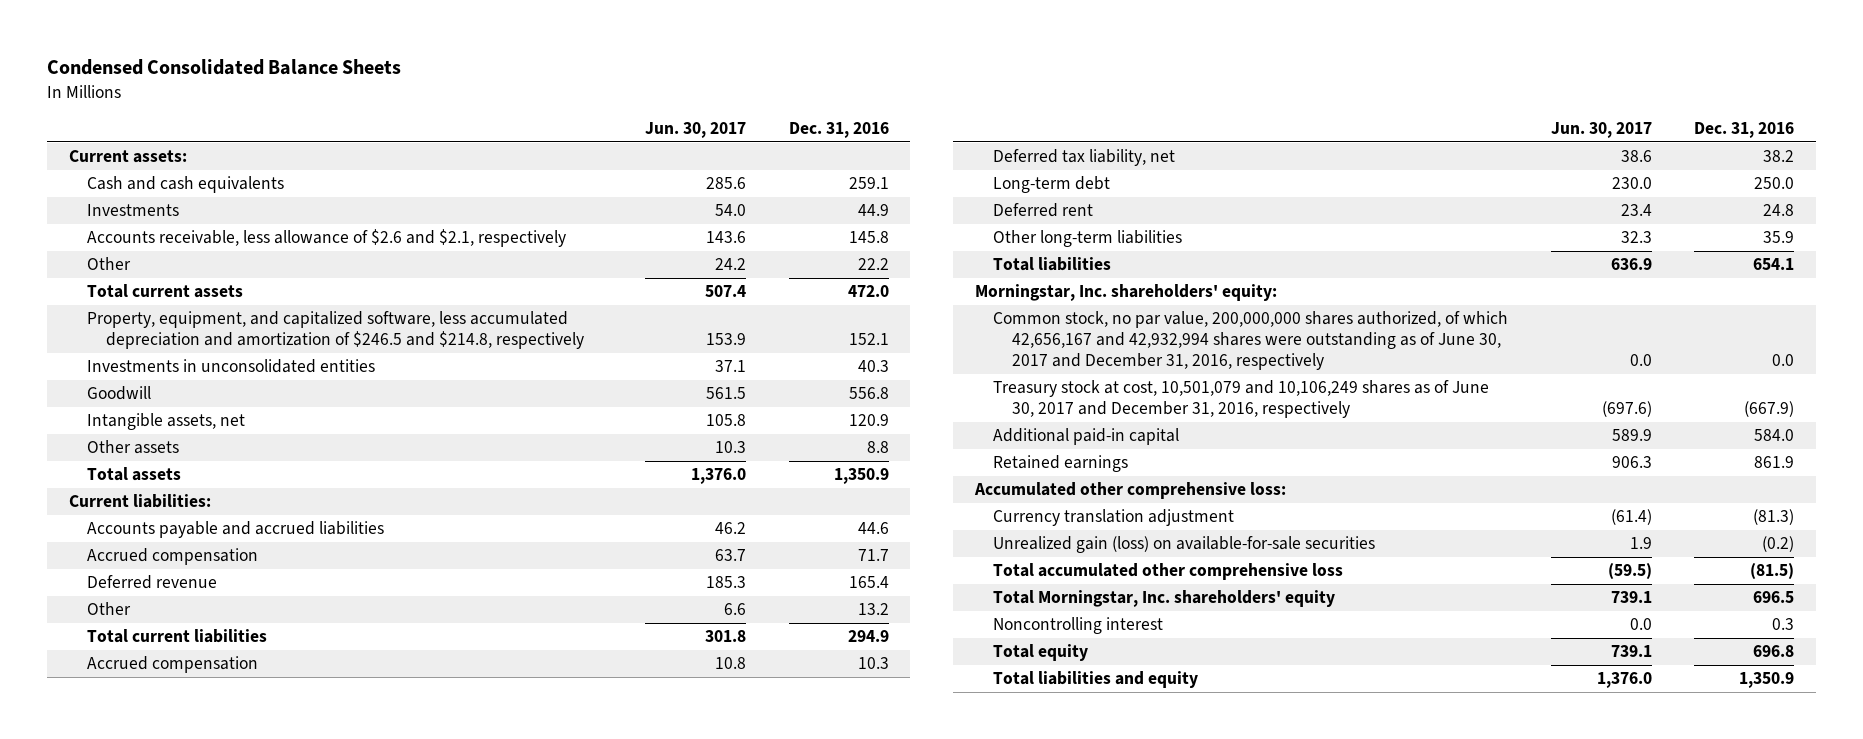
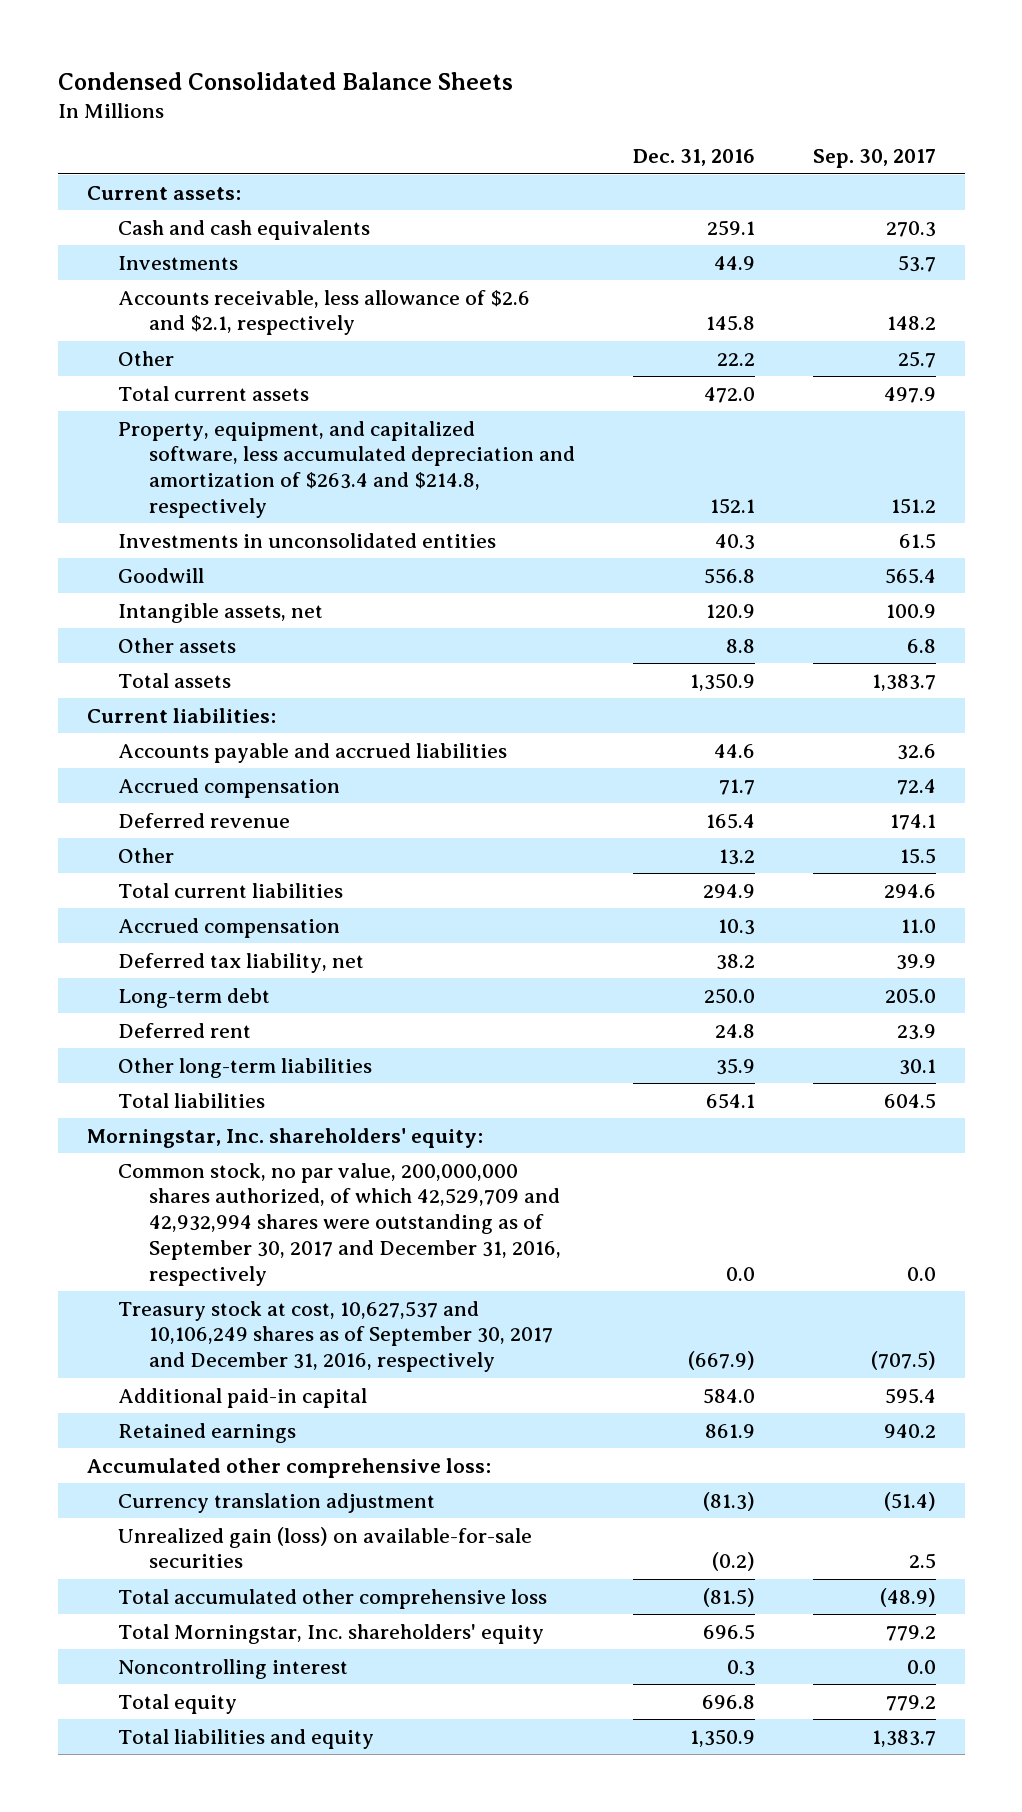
[644,122,746,139] Jun. 30, 2017 -> none
none -> [812,149,936,169] Sep. 30, 2017
[87,310,584,350] Property, equipment, and capitalized software, less accumulated depreciation and amortization of $246.5 and $214.8, respectively -> [117,420,575,518] Property, equipment, and capitalized software, less accumulated depreciation and amortization of $263.4 and $214.8, respectively
[993,310,1509,371] Common stock, no par value, 200,000,000 shares authorized, of which 42,656,167 and 42,932,994 shares were outstanding as of June 30, 2017 and December 31, 2016, respectively -> [117,1162,561,1286] Common stock, no par value, 200,000,000 shares authorized, of which 42,529,709 and 42,932,994 shares were outstanding as of September 30, 2017 and December 31, 2016, respectively
[993,379,1490,419] Treasury stock at cost, 10,501,079 and 10,106,249 shares as of June 30, 2017 and December 31, 2016, respectively -> [117,1300,553,1373] Treasury stock at cost, 10,627,537 and 10,106,249 shares as of September 30, 2017 and December 31, 2016, respectively

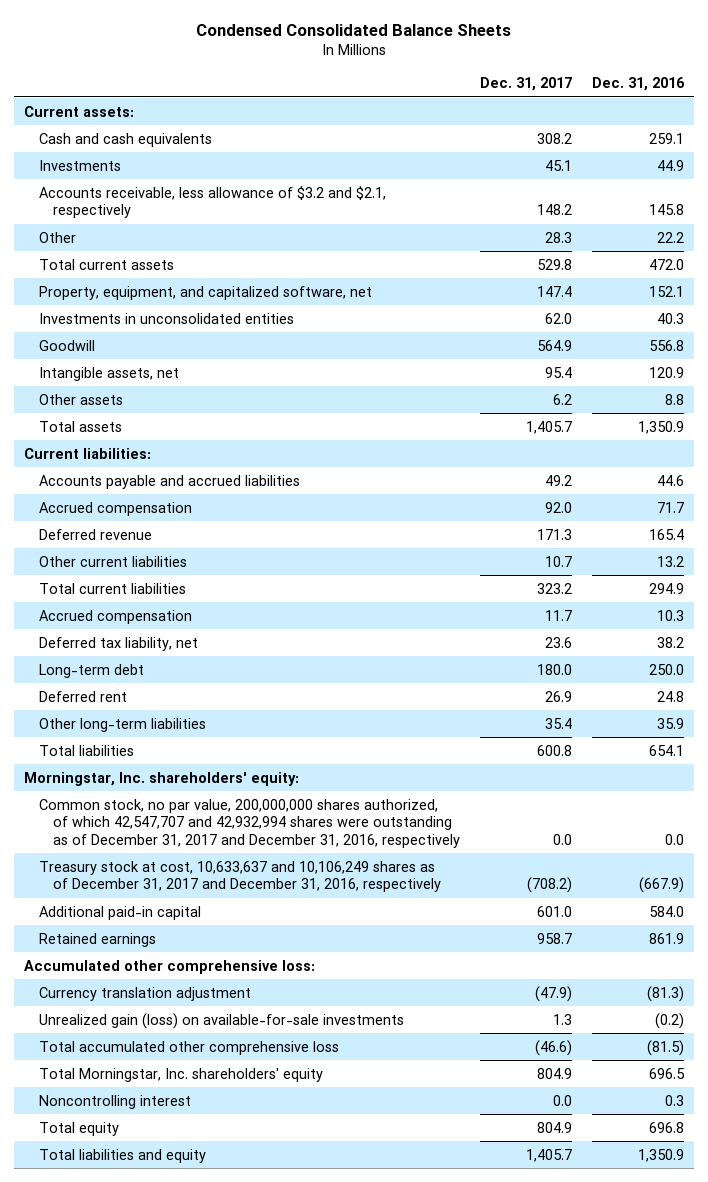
[812,149,936,169] Sep. 30, 2017 -> none
none -> [480,77,573,92] Dec. 31, 2017
[117,289,530,336] Accounts receivable, less allowance of $2.6 and $2.1, respectively -> [38,185,386,219] Accounts receivable, less allowance of $3.2 and $2.1, respectively
[117,420,575,518] Property, equipment, and capitalized software, less accumulated depreciation and amortization of $263.4 and $214.8, respectively -> [38,285,372,300] Property, equipment, and capitalized software, net
[117,847,174,863] Other -> [38,555,187,567] Other current liabilities
[117,1162,561,1286] Common stock, no par value, 200,000,000 shares authorized, of which 42,529,709 and 42,932,994 shares were outstanding as of September 30, 2017 and December 31, 2016, respectively -> [38,798,461,848] Common stock, no par value, 200,000,000 shares authorized, of which 42,547,707 and 42,932,994 shares were outstanding as of December 31, 2017 and December 31, 2016, respectively
[117,1300,553,1373] Treasury stock at cost, 10,627,537 and 10,106,249 shares as of September 30, 2017 and December 31, 2016, respectively -> [38,860,442,893] Treasury stock at cost, 10,633,637 and 10,106,249 shares as of December 31, 2017 and December 31, 2016, respectively
[117,1526,532,1569] Unrealized gain (loss) on available-for-sale securities -> [38,1012,404,1029] Unrealized gain (loss) on available-for-sale investments

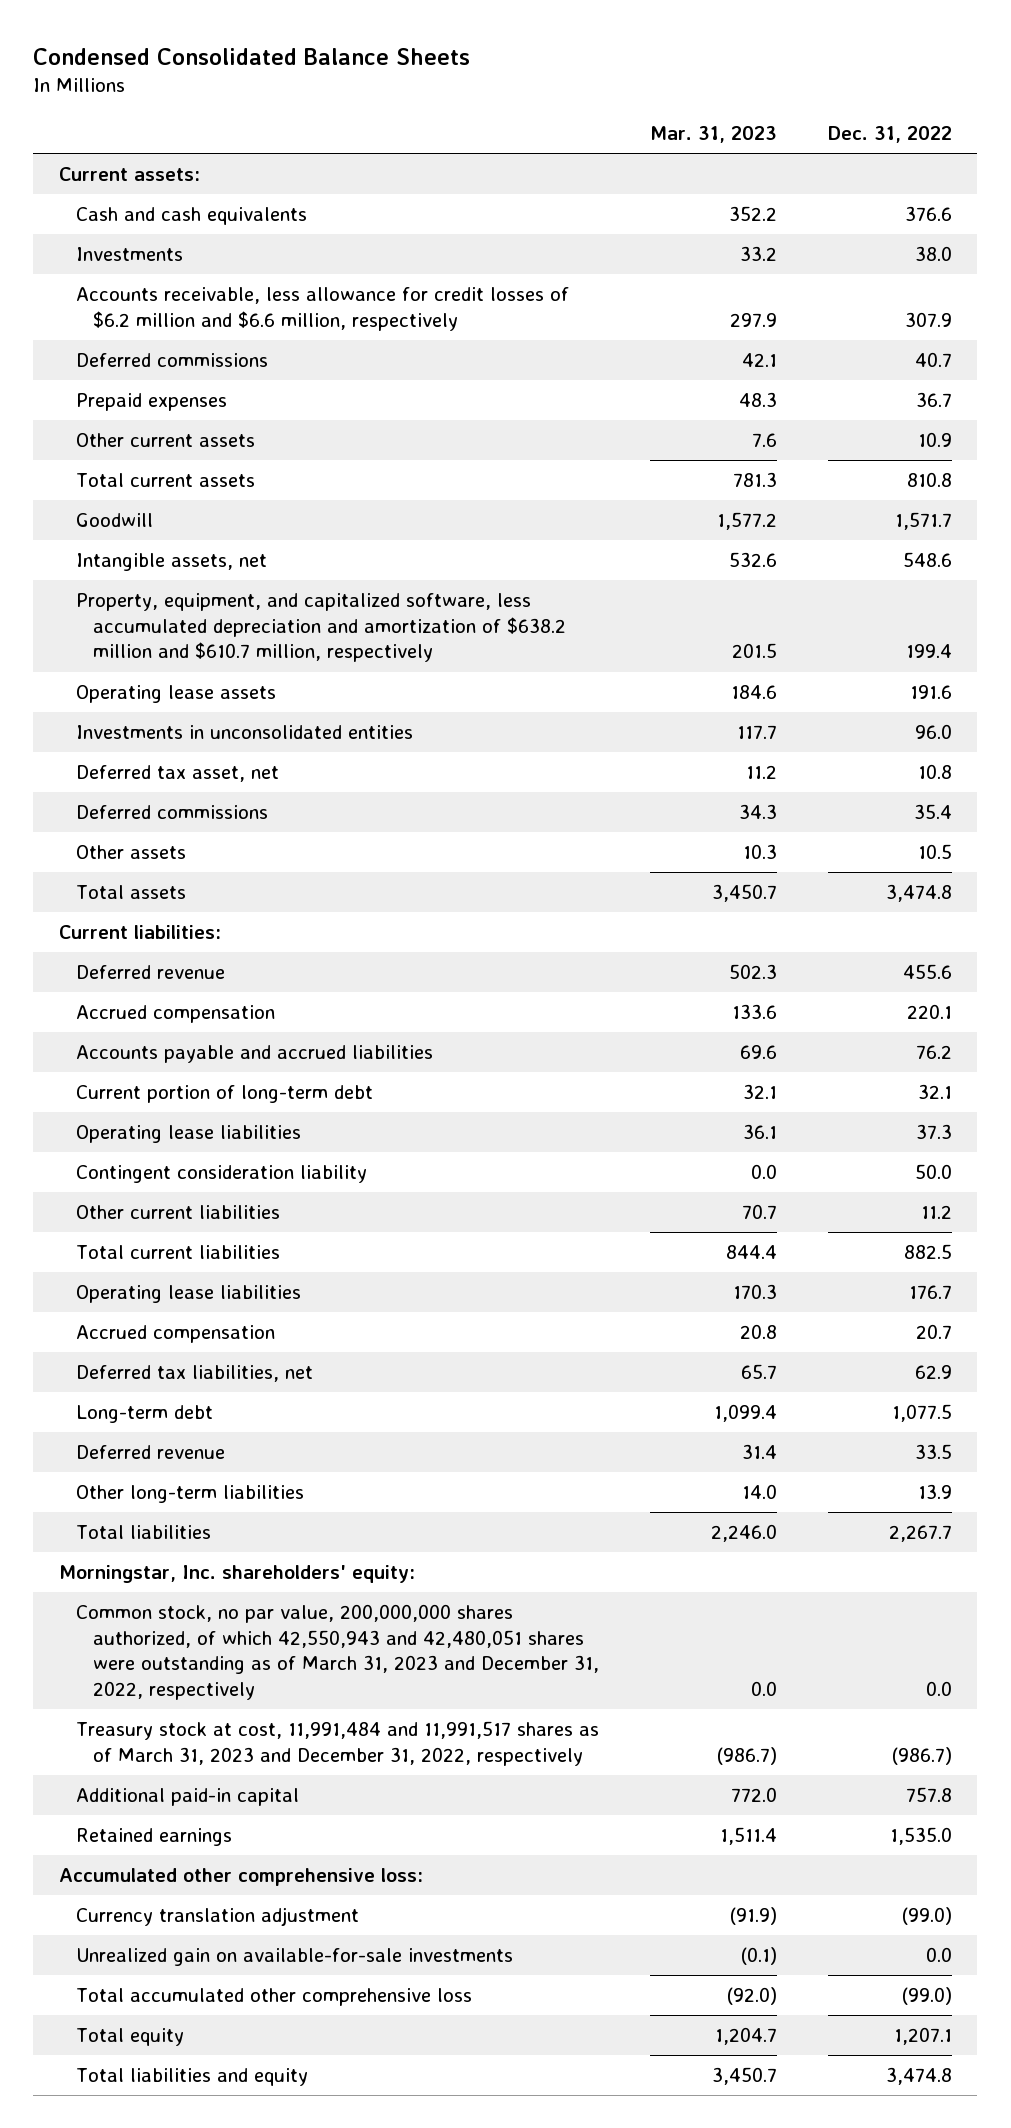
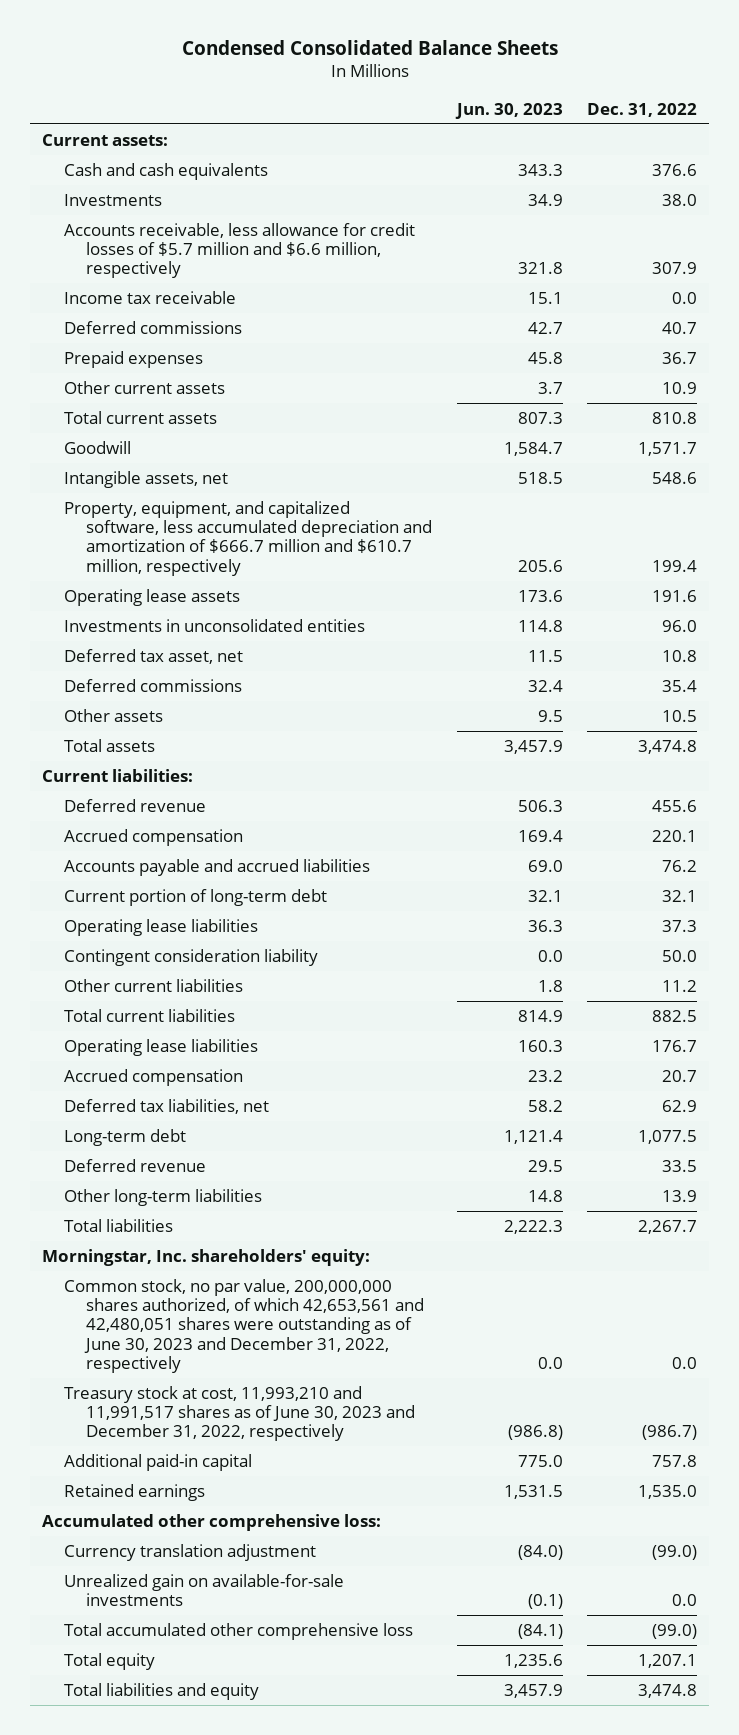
[649,125,777,143] Mar. 31, 2023 -> none
none -> [454,102,563,119] Jun. 30, 2023
[75,287,569,331] Accounts receivable, less allowance for credit losses of $6.2 million and $6.6 million, respectively -> [64,222,416,279] Accounts receivable, less allowance for credit losses of $5.7 million and $6.6 million, respectively
none -> [64,290,237,304] Income tax receivable
[75,593,566,663] Property, equipment, and capitalized software, less accumulated depreciation and amortization of $638.2 million and $610.7 million, respectively -> [64,500,432,576] Property, equipment, and capitalized software, less accumulated depreciation and amortization of $666.7 million and $610.7 million, respectively
[75,1604,599,1700] Common stock, no par value, 200,000,000 shares authorized, of which 42,550,943 and 42,480,051 shares were outstanding as of March 31, 2023 and December 31, 2022, respectively -> [64,1278,424,1373] Common stock, no par value, 200,000,000 shares authorized, of which 42,653,561 and 42,480,051 shares were outstanding as of June 30, 2023 and December 31, 2022, respectively
[75,1721,599,1766] Treasury stock at cost, 11,991,484 and 11,991,517 shares as of March 31, 2023 and December 31, 2022, respectively -> [64,1385,415,1442] Treasury stock at cost, 11,993,210 and 11,991,517 shares as of June 30, 2023 and December 31, 2022, respectively

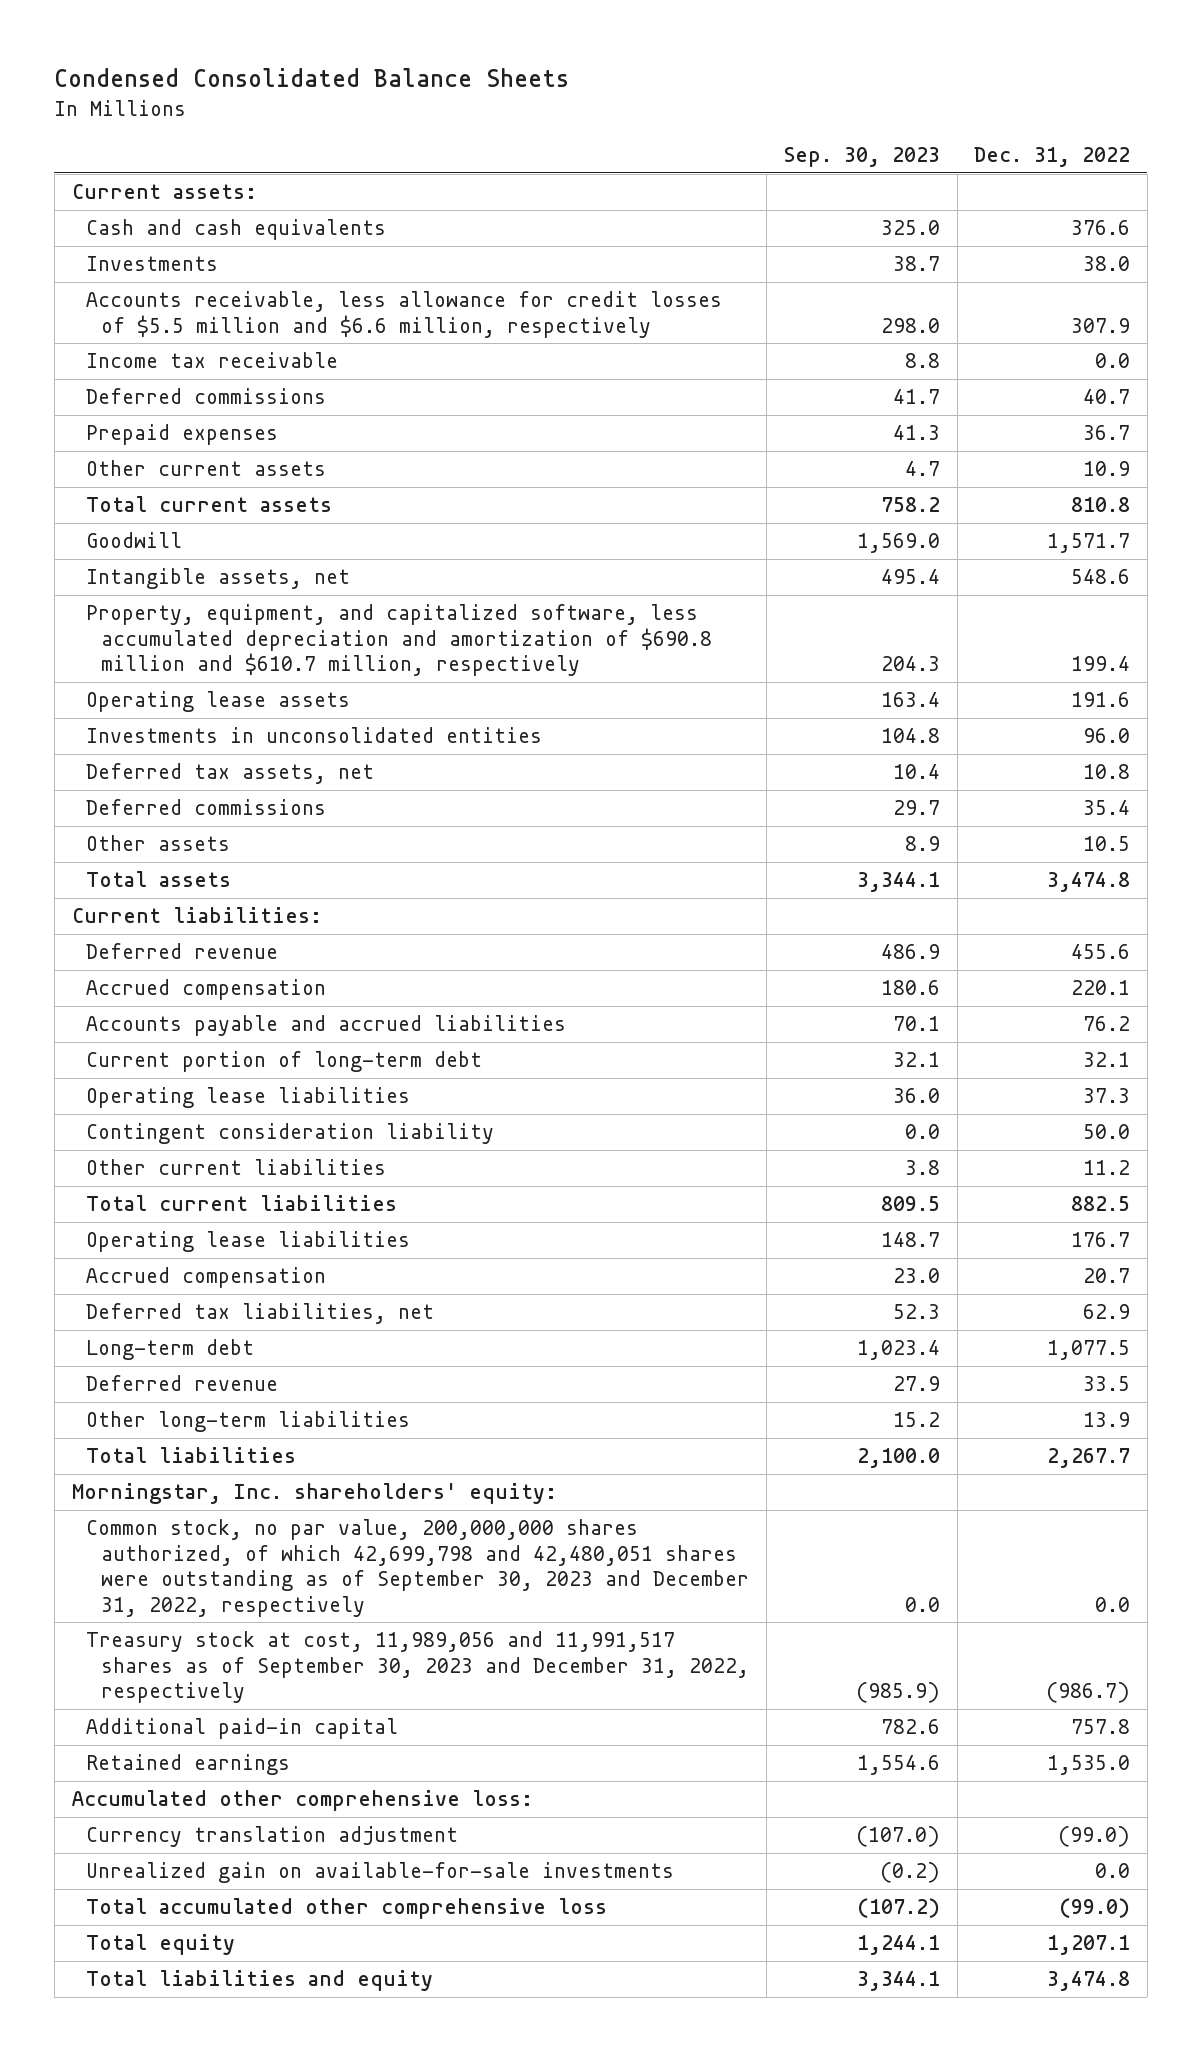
[454,102,563,119] Jun. 30, 2023 -> none
none -> [783,147,940,168] Sep. 30, 2023
[64,222,416,279] Accounts receivable, less allowance for credit losses of $5.7 million and $6.6 million, respectively -> [86,291,723,338] Accounts receivable, less allowance for credit losses of $5.5 million and $6.6 million, respectively
[64,500,432,576] Property, equipment, and capitalized software, less accumulated depreciation and amortization of $666.7 million and $610.7 million, respectively -> [86,604,713,677] Property, equipment, and capitalized software, less accumulated depreciation and amortization of $690.8 million and $610.7 million, respectively
[64,648,244,664] Deferred tax asset, net -> [86,763,375,785] Deferred tax assets, net
[64,1278,424,1373] Common stock, no par value, 200,000,000 shares authorized, of which 42,653,561 and 42,480,051 shares were outstanding as of June 30, 2023 and December 31, 2022, respectively -> [86,1519,750,1618] Common stock, no par value, 200,000,000 shares authorized, of which 42,699,798 and 42,480,051 shares were outstanding as of September 30, 2023 and December 31, 2022, respectively
[64,1385,415,1442] Treasury stock at cost, 11,993,210 and 11,991,517 shares as of June 30, 2023 and December 31, 2022, respectively -> [86,1631,750,1704] Treasury stock at cost, 11,989,056 and 11,991,517 shares as of September 30, 2023 and December 31, 2022, respectively

